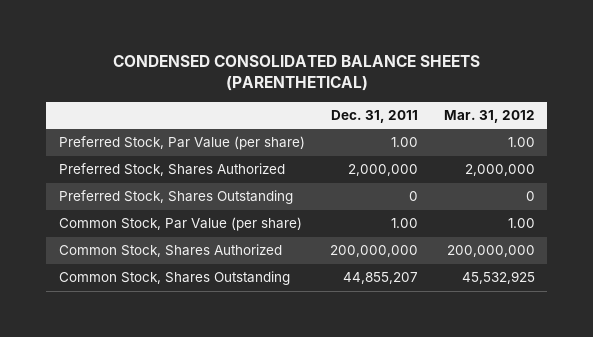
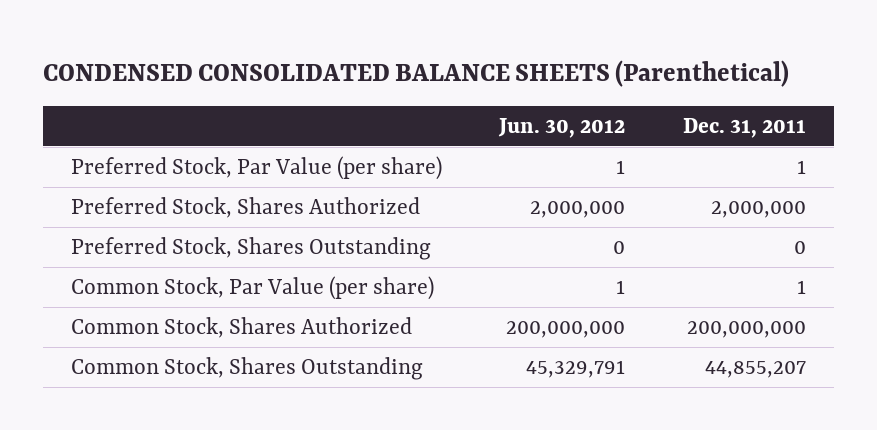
[112,55,480,92] CONDENSED CONSOLIDATED BALANCE SHEETS (PARENTHETICAL) -> [42,60,789,88] CONDENSED CONSOLIDATED BALANCE SHEETS (Parenthetical)
[443,110,535,124] Mar. 31, 2012 -> none
none -> [498,117,626,138] Jun. 30, 2012
[391,137,419,148] 1.00 -> [796,159,806,174] 1
[391,218,419,229] 1.00 -> [796,279,806,294] 1

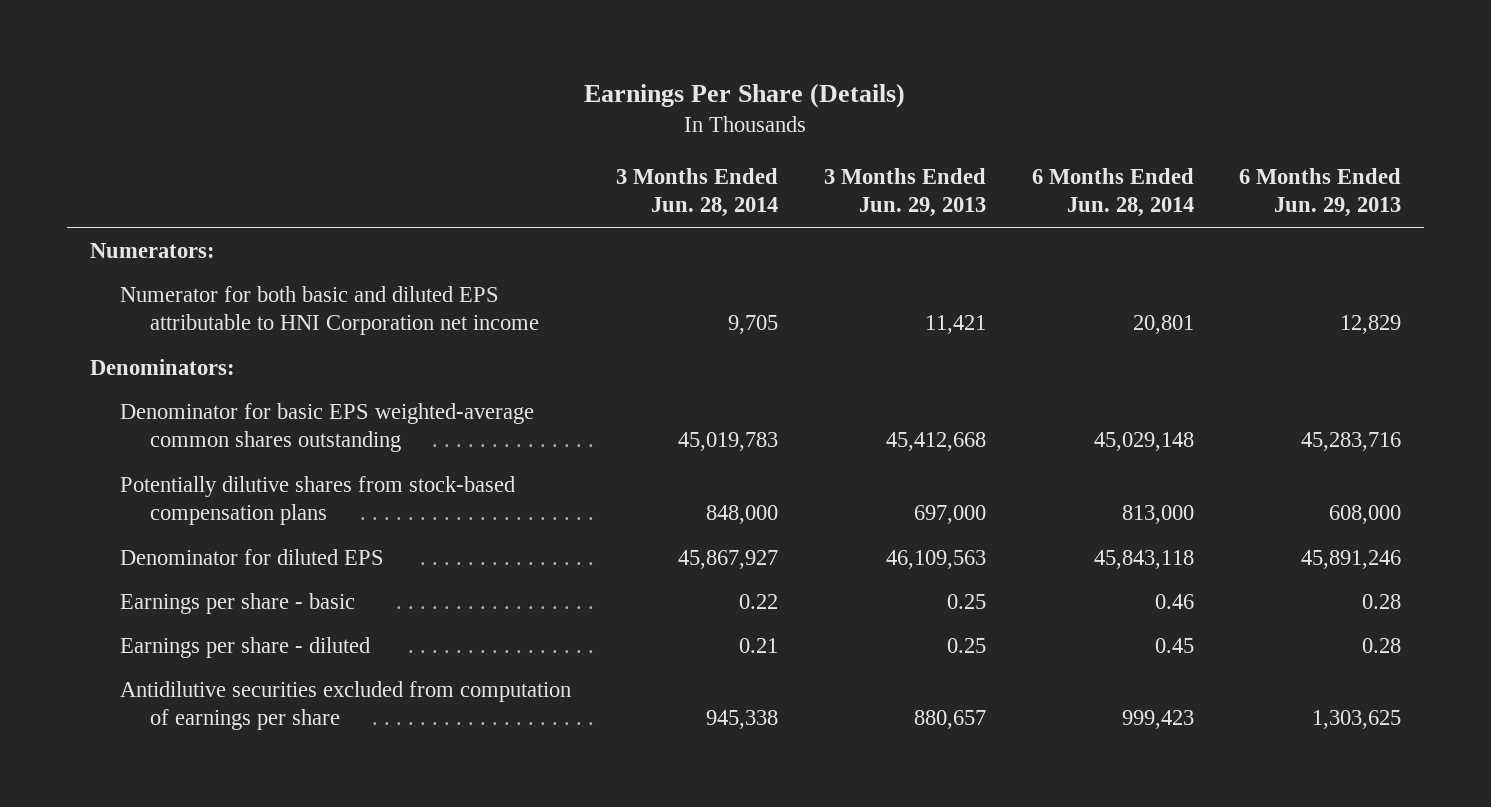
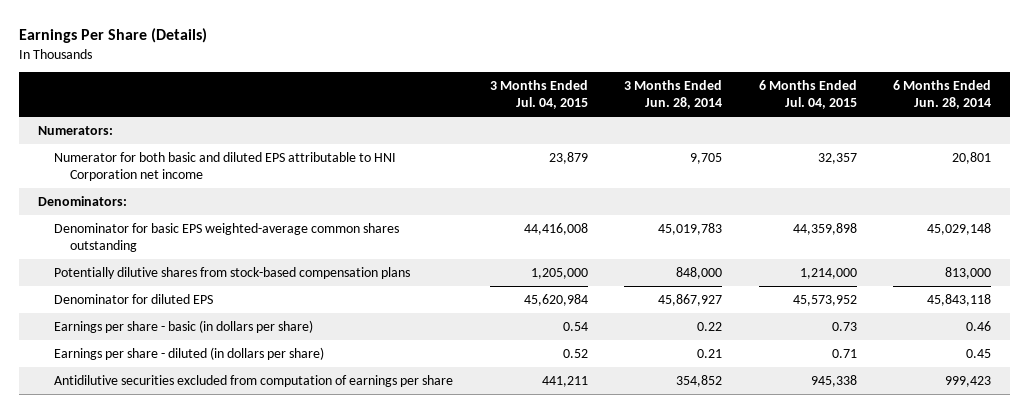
[824,168,987,218] 3 Months Ended Jun. 29, 2013 -> none
[1239,168,1402,218] 6 Months Ended Jun. 29, 2013 -> none
none -> [489,80,588,109] 3 Months Ended Jul. 04, 2015
none -> [758,80,857,109] 6 Months Ended Jul. 04, 2015
[119,592,355,614] Earnings per share - basic -> [54,319,314,333] Earnings per share - basic (in dollars per share)
[119,636,370,658] Earnings per share - diluted -> [54,346,325,360] Earnings per share - diluted (in dollars per share)
[706,709,779,729] 945,338 -> [676,374,723,387] 354,852

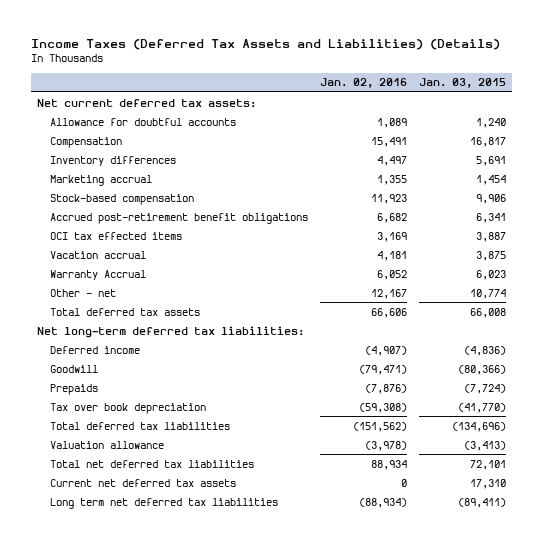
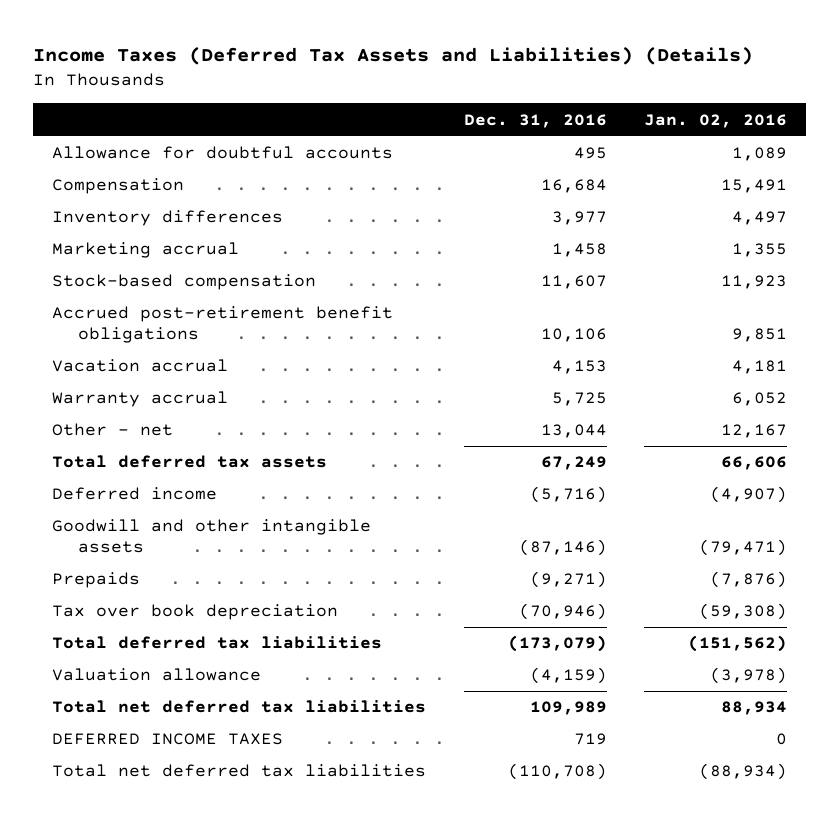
[419,78,507,89] Jan. 03, 2015 -> none
none -> [463,113,607,128] Dec. 31, 2016
[37,98,257,108] Net current deferred tax assets: -> none
[50,231,183,240] OCI tax effected items -> none
[377,212,408,223] 6,682 -> [732,328,788,343] 9,851
[50,269,147,280] Warranty Accrual -> [51,391,228,408] Warranty accrual
[37,325,305,338] Net long-term deferred tax liabilities: -> none
[50,364,99,373] Goodwill -> [51,519,371,554] Goodwill and other intangible assets
[50,478,237,487] Current net deferred tax assets -> none
none -> [51,733,283,746] DEFERRED INCOME TAXES
[50,497,279,509] Long term net deferred tax liabilities -> [51,764,426,778] Total net deferred tax liabilities

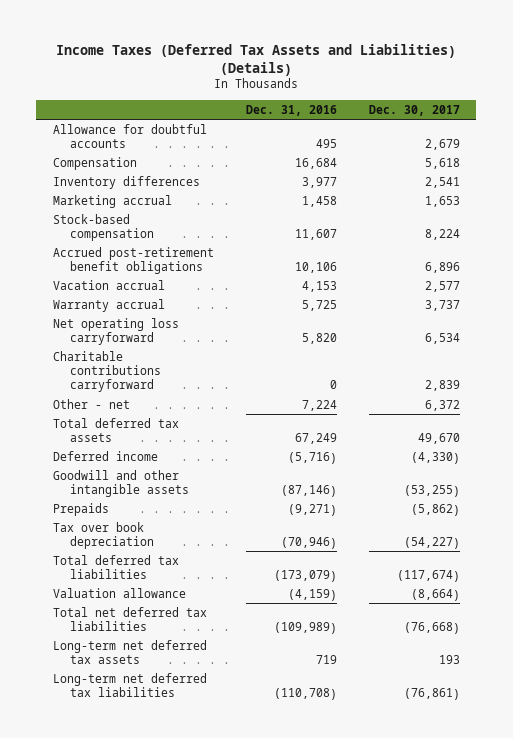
[644,113,788,128] Jan. 02, 2016 -> none
none -> [369,104,461,116] Dec. 30, 2017
none -> [52,317,179,346] Net operating loss carryforward
none -> [52,350,161,393] Charitable contributions carryforward
[540,424,607,439] 13,044 -> [301,399,337,411] 7,224
[529,701,607,716] 109,989 -> [273,622,337,635] (109,989)
[51,733,283,746] DEFERRED INCOME TAXES -> [52,639,207,665] Long-term net deferred tax assets
[51,764,426,778] Total net deferred tax liabilities -> [52,672,207,698] Long-term net deferred tax liabilities

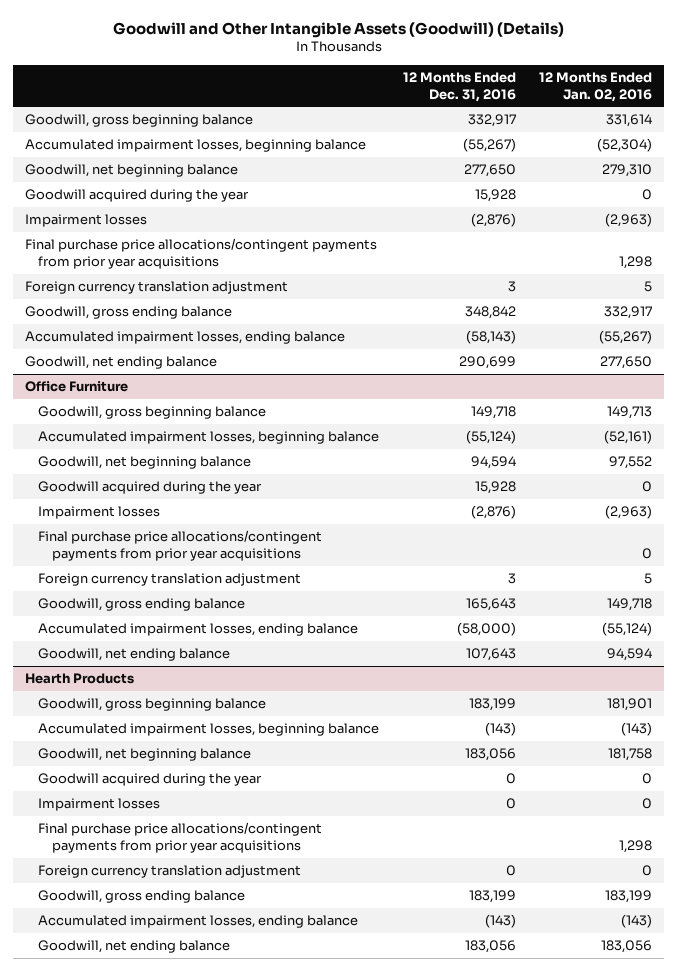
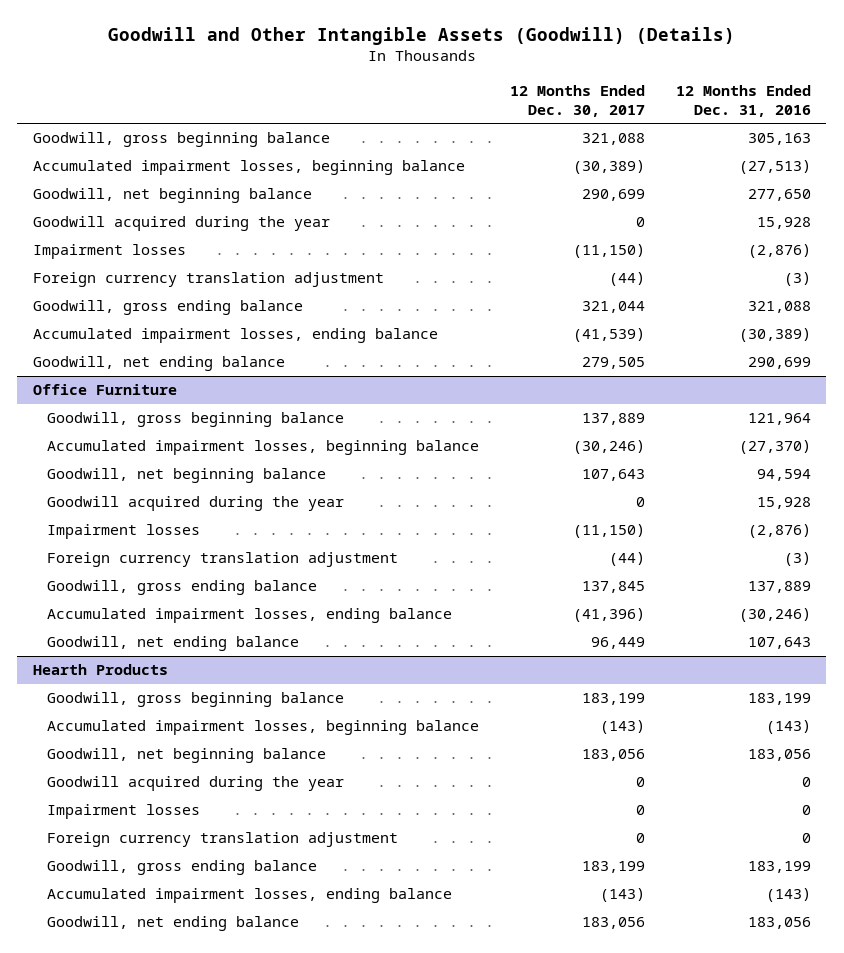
[539,72,653,102] 12 Months Ended Jan. 02, 2016 -> none
none -> [509,84,645,117] 12 Months Ended Dec. 30, 2017
[467,114,516,128] 332,917 -> [747,133,811,146] 305,163
[462,138,516,153] (55,267) -> [738,160,811,175] (27,513)
[24,238,377,269] Final purchase price allocations/contingent payments from prior year acquisitions -> none
[507,281,516,293] 3 -> [783,272,811,287] (3)
[464,306,516,320] 348,842 -> [747,301,811,314] 321,088
[465,330,516,345] (58,143) -> [738,328,811,343] (30,389)
[470,406,516,420] 149,718 -> [747,413,811,426] 121,964
[465,430,516,445] (55,124) -> [738,440,811,455] (27,370)
[38,530,323,561] Final purchase price allocations/contingent payments from prior year acquisitions -> none
[507,573,516,585] 3 -> [783,552,811,567] (3)
[465,598,516,612] 165,643 -> [747,581,811,594] 137,889
[456,622,516,637] (58,000) -> [738,608,811,623] (30,246)
[38,822,323,853] Final purchase price allocations/contingent payments from prior year acquisitions -> none

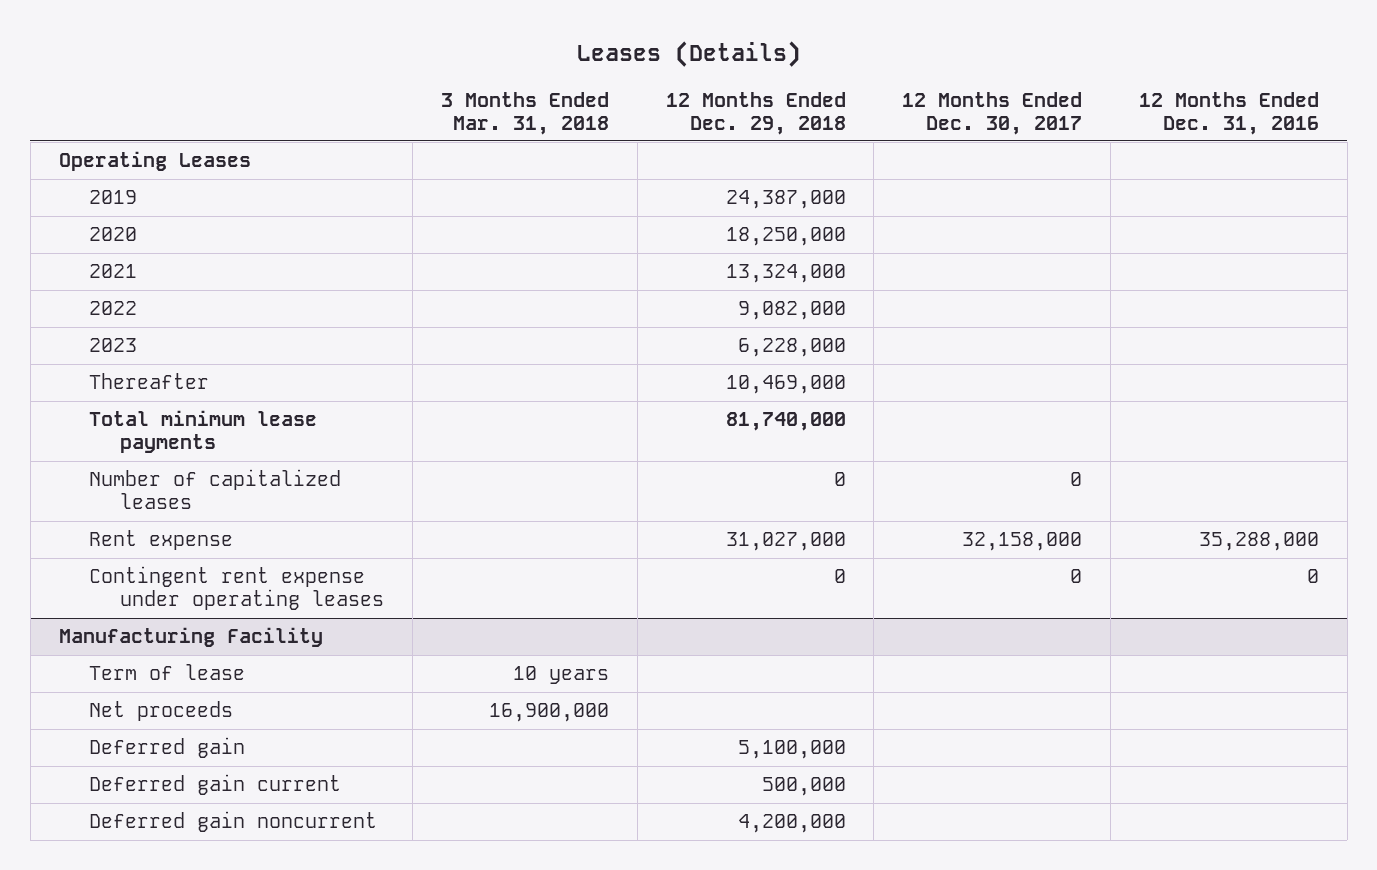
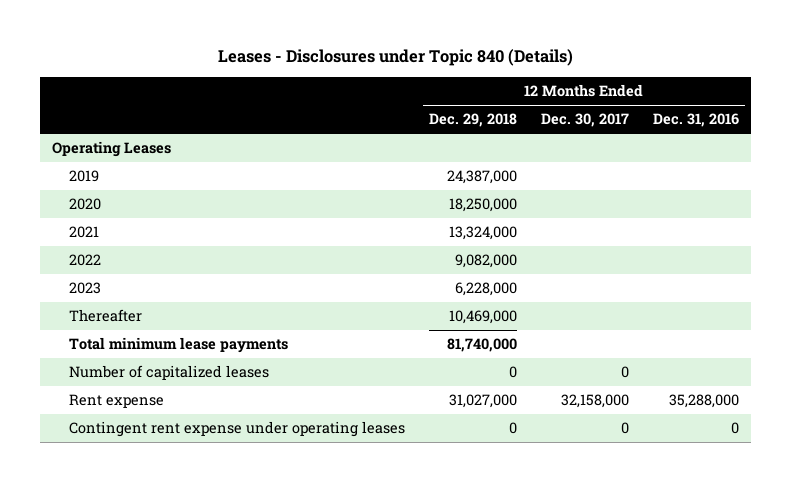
[576,41,801,68] Leases (Details) -> [217,49,573,67] Leases - Disclosures under Topic 840 (Details)
[441,91,610,135] 3 Months Ended Mar. 31, 2018 -> none
[58,627,323,648] Manufacturing Facility -> none
[89,664,246,681] Term of lease -> none
[89,701,234,722] Net proceeds -> none
[89,737,246,759] Deferred gain -> none
[89,774,342,796] Deferred gain current -> none
[89,811,378,833] Deferred gain noncurrent -> none

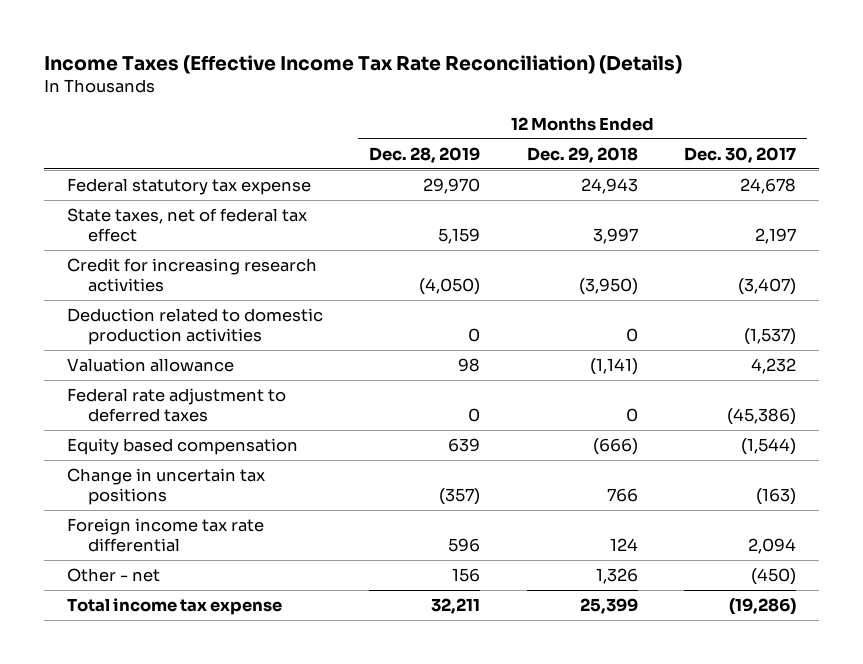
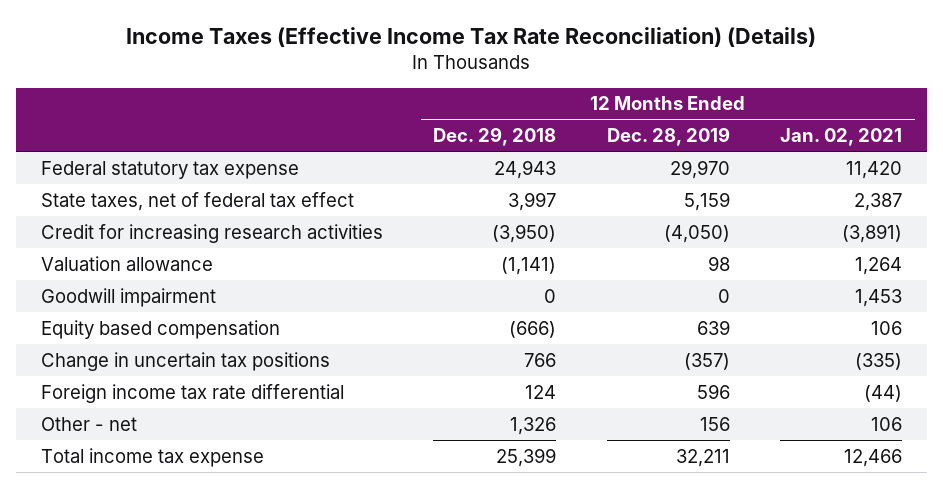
[683,146,796,163] Dec. 30, 2017 -> none
none -> [780,128,903,147] Jan. 02, 2021
[67,308,324,346] Deduction related to domestic production activities -> none
[67,388,287,423] Federal rate adjustment to deferred taxes -> none
none -> [40,287,216,307] Goodwill impairment

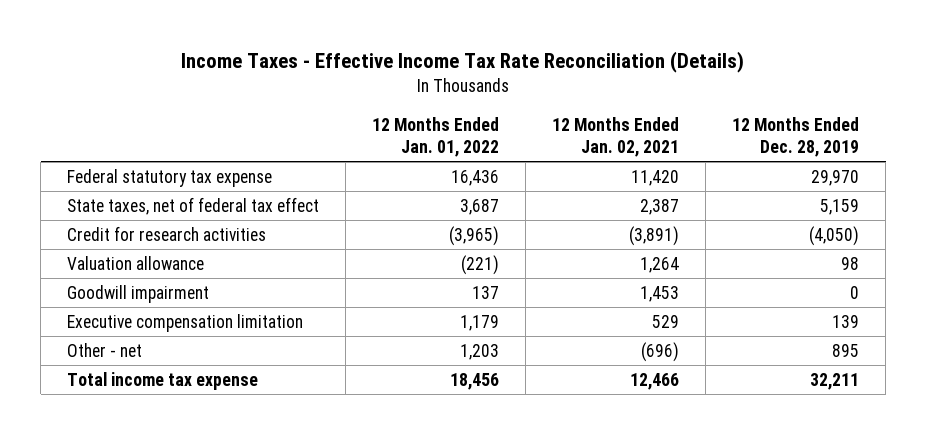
[126,27,817,48] Income Taxes (Effective Income Tax Rate Reconciliation) (Details) -> [181,51,745,74] Income Taxes - Effective Income Tax Rate Reconciliation (Details)
[433,127,557,147] Dec. 29, 2018 -> none
none -> [372,116,500,158] 12 Months Ended Jan. 01, 2022
[40,223,383,243] Credit for increasing research activities -> [67,225,267,241] Credit for research activities
[40,319,280,339] Equity based compensation -> none
[40,351,330,371] Change in uncertain tax positions -> none
[40,383,344,403] Foreign income tax rate differential -> none
none -> [67,313,304,332] Executive compensation limitation
[699,416,730,431] 156 -> [832,343,860,357] 895
[871,416,903,431] 106 -> [641,341,680,362] (696)

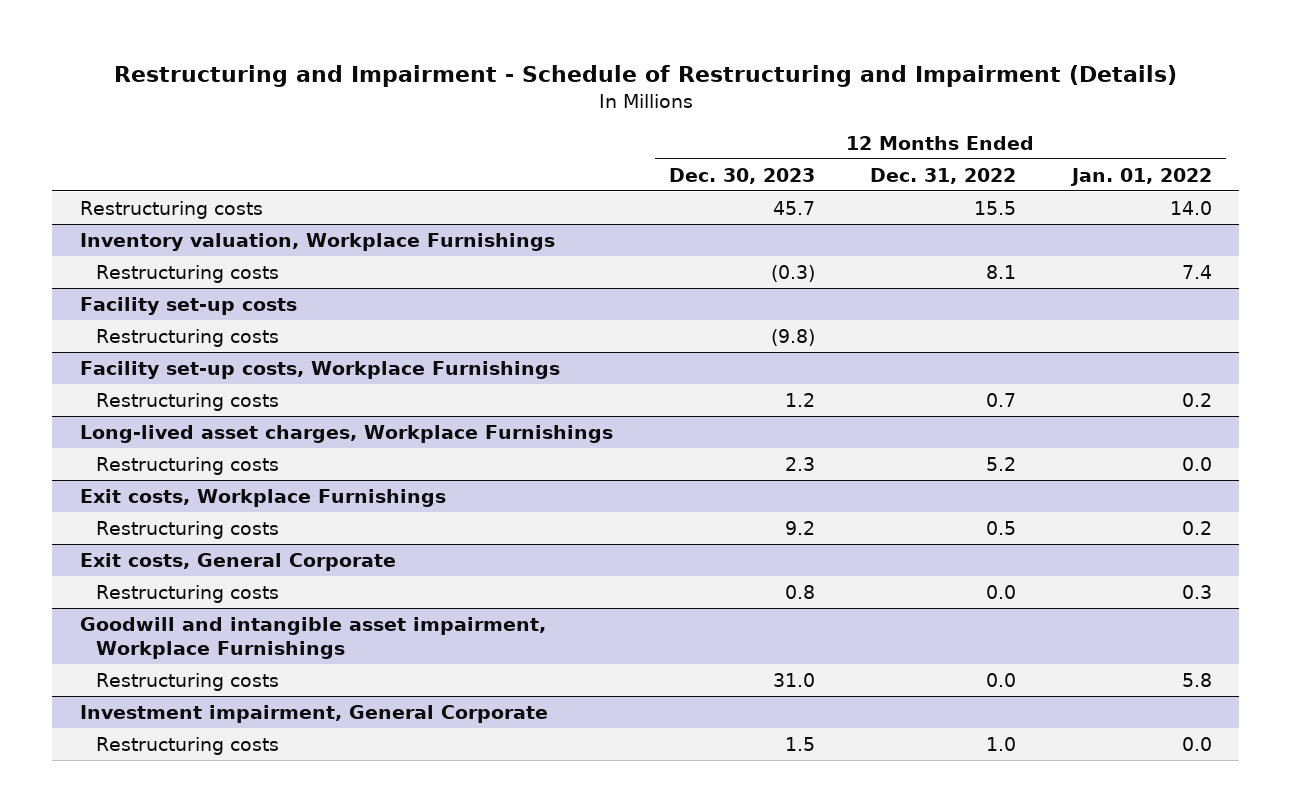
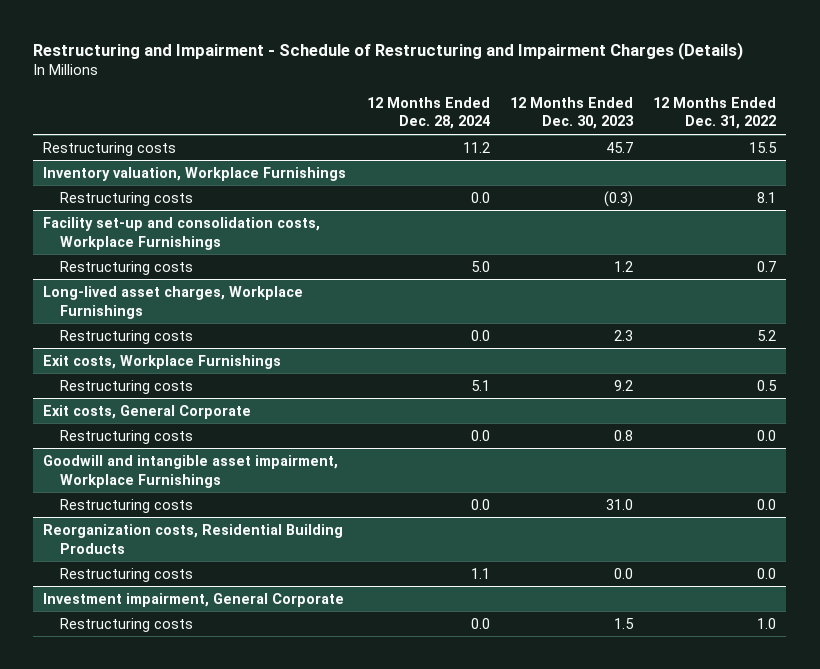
[113,64,1177,87] Restructuring and Impairment - Schedule of Restructuring and Impairment (Details) -> [33,41,744,60] Restructuring and Impairment - Schedule of Restructuring and Impairment Charges (Details)
[1069,167,1212,186] Jan. 01, 2022 -> none
none -> [366,96,490,130] 12 Months Ended Dec. 28, 2024
[80,297,298,316] Facility set-up costs -> none
[96,329,280,348] Restructuring costs -> none
[80,361,561,380] Facility set-up costs, Workplace Furnishings -> [43,216,321,250] Facility set-up and consolidation costs, Workplace Furnishings
none -> [43,523,344,554] Reorganization costs, Residential Building Products
none -> [59,567,193,582] Restructuring costs

